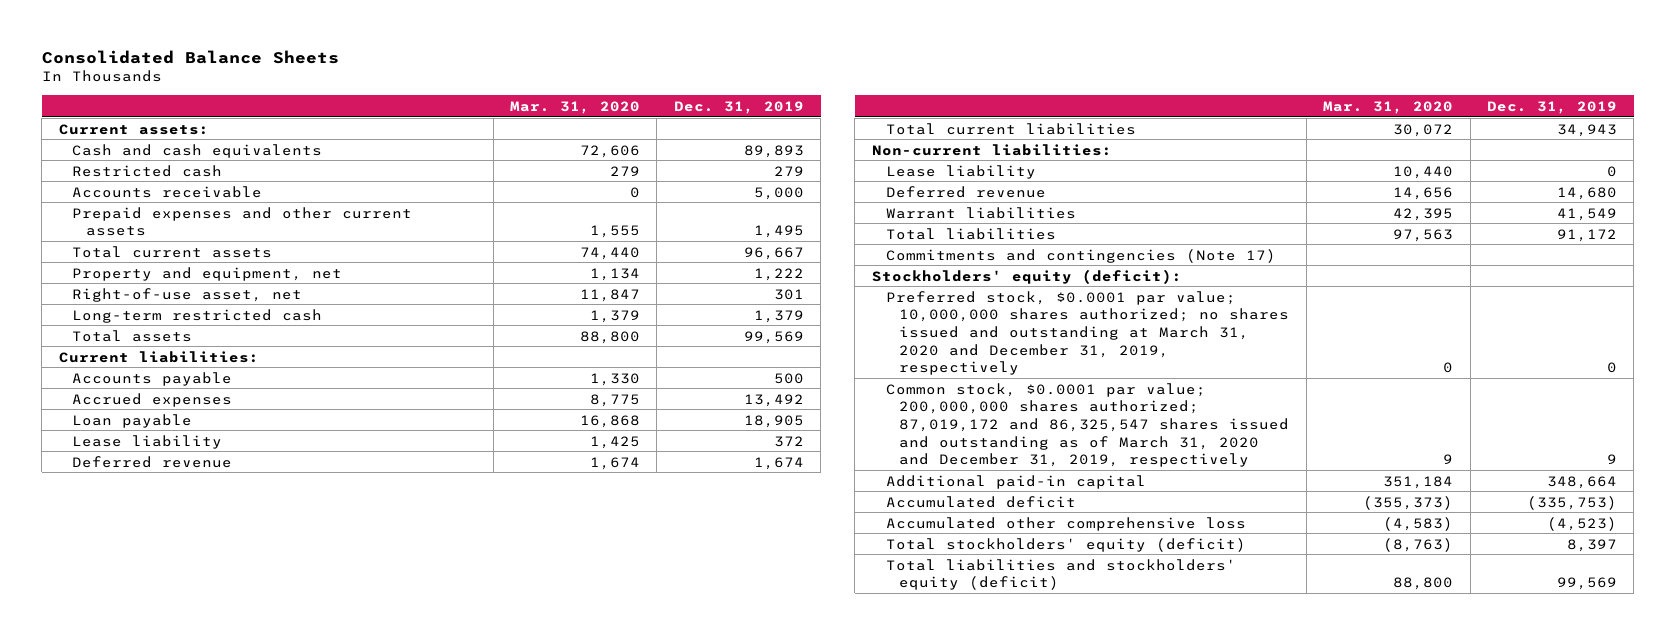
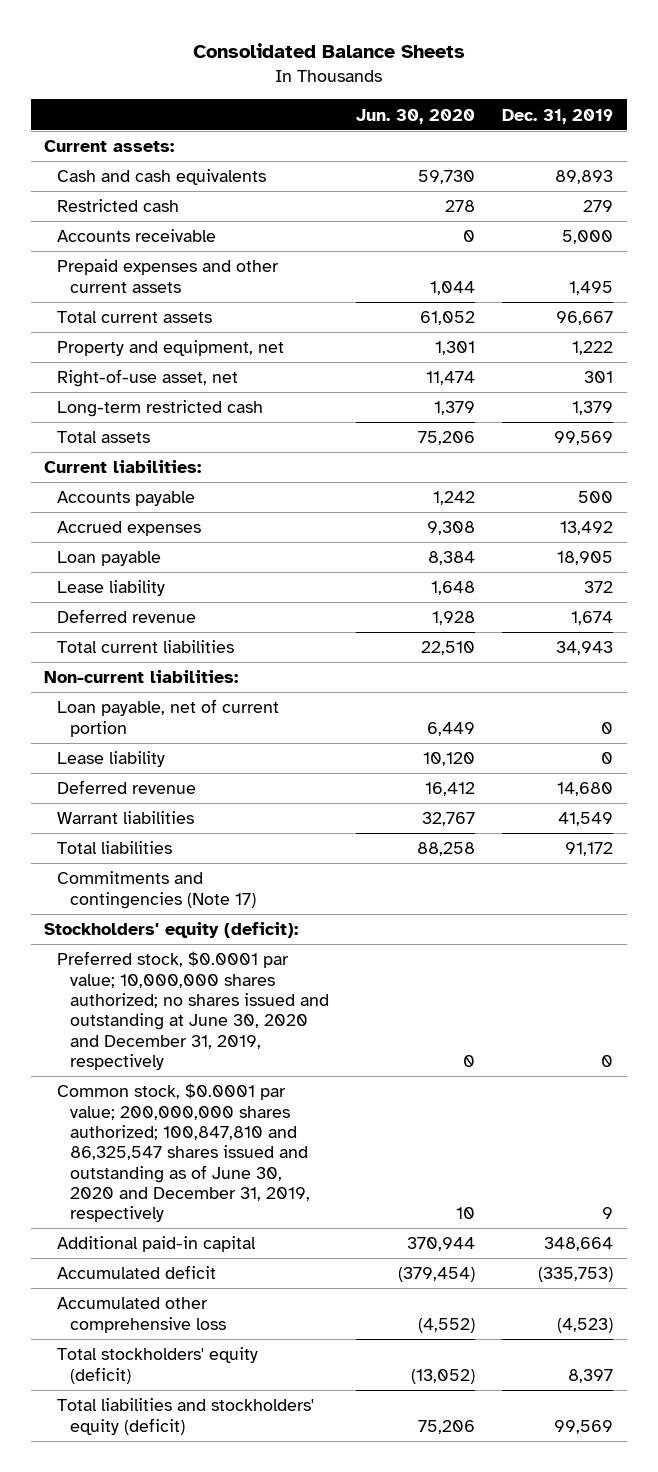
[510,100,641,114] Mar. 31, 2020 -> none
none -> [356,108,476,124] Jun. 30, 2020
none -> [57,699,280,737] Loan payable, net of current portion
[885,290,1290,376] Preferred stock, $0.0001 par value; 10,000,000 shares authorized; no shares issued and outstanding at March 31, 2020 and December 31, 2019, respectively -> [57,951,329,1070] Preferred stock, $0.0001 par value; 10,000,000 shares authorized; no shares issued and outstanding at June 30, 2020 and December 31, 2019, respectively
[885,382,1290,468] Common stock, $0.0001 par value; 200,000,000 shares authorized; 87,019,172 and 86,325,547 shares issued and outstanding as of March 31, 2020 and December 31, 2019, respectively -> [57,1083,310,1223] Common stock, $0.0001 par value; 200,000,000 shares authorized; 100,847,810 and 86,325,547 shares issued and outstanding as of June 30, 2020 and December 31, 2019, respectively

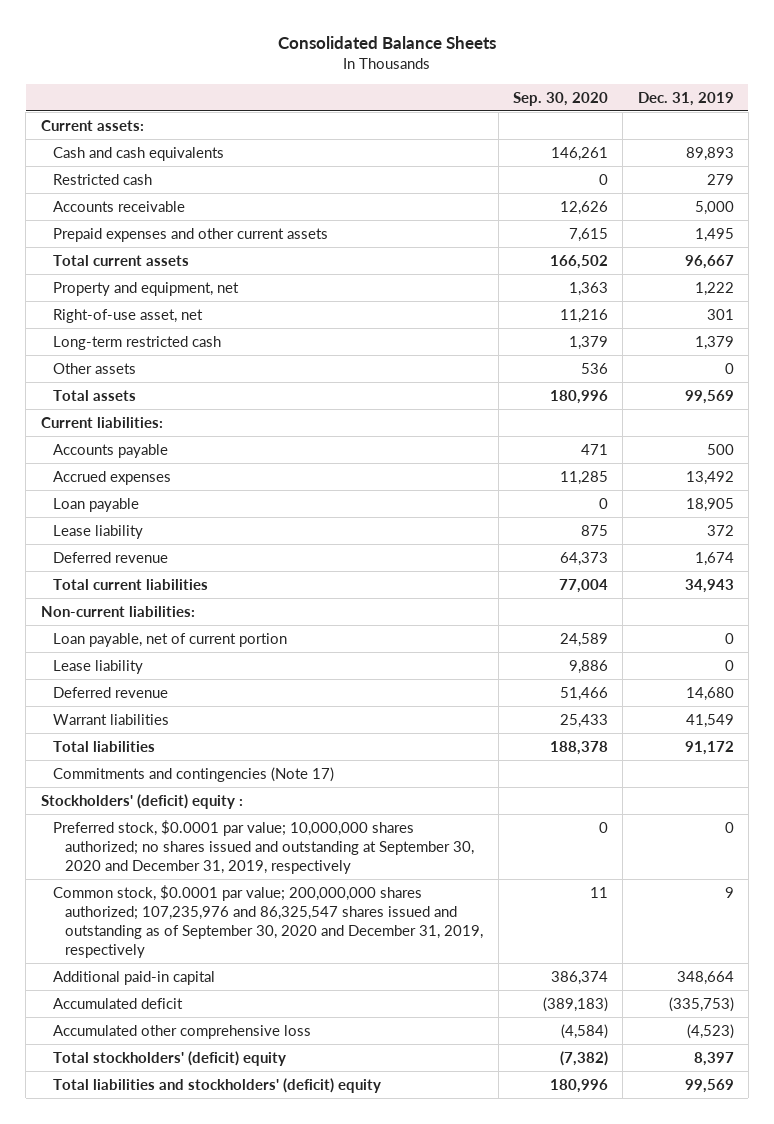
[356,108,476,124] Jun. 30, 2020 -> none
none -> [513,91,609,106] Sep. 30, 2020
none -> [53,362,137,374] Other assets
[44,922,299,939] Stockholders' equity (deficit): -> [40,793,243,809] Stockholders' (deficit) equity :
[57,951,329,1070] Preferred stock, $0.0001 par value; 10,000,000 shares authorized; no shares issued and outstanding at June 30, 2020 and December 31, 2019, respectively -> [53,819,475,874] Preferred stock, $0.0001 par value; 10,000,000 shares authorized; no shares issued and outstanding at September 30, 2020 and December 31, 2019, respectively
[57,1083,310,1223] Common stock, $0.0001 par value; 200,000,000 shares authorized; 100,847,810 and 86,325,547 shares issued and outstanding as of June 30, 2020 and December 31, 2019, respectively -> [53,884,484,959] Common stock, $0.0001 par value; 200,000,000 shares authorized; 107,235,976 and 86,325,547 shares issued and outstanding as of September 30, 2020 and December 31, 2019, respectively
[57,1347,259,1384] Total stockholders' equity (deficit) -> [53,1050,287,1066] Total stockholders' (deficit) equity
[57,1398,315,1435] Total liabilities and stockholders' equity (deficit) -> [53,1077,382,1093] Total liabilities and stockholders' (deficit) equity

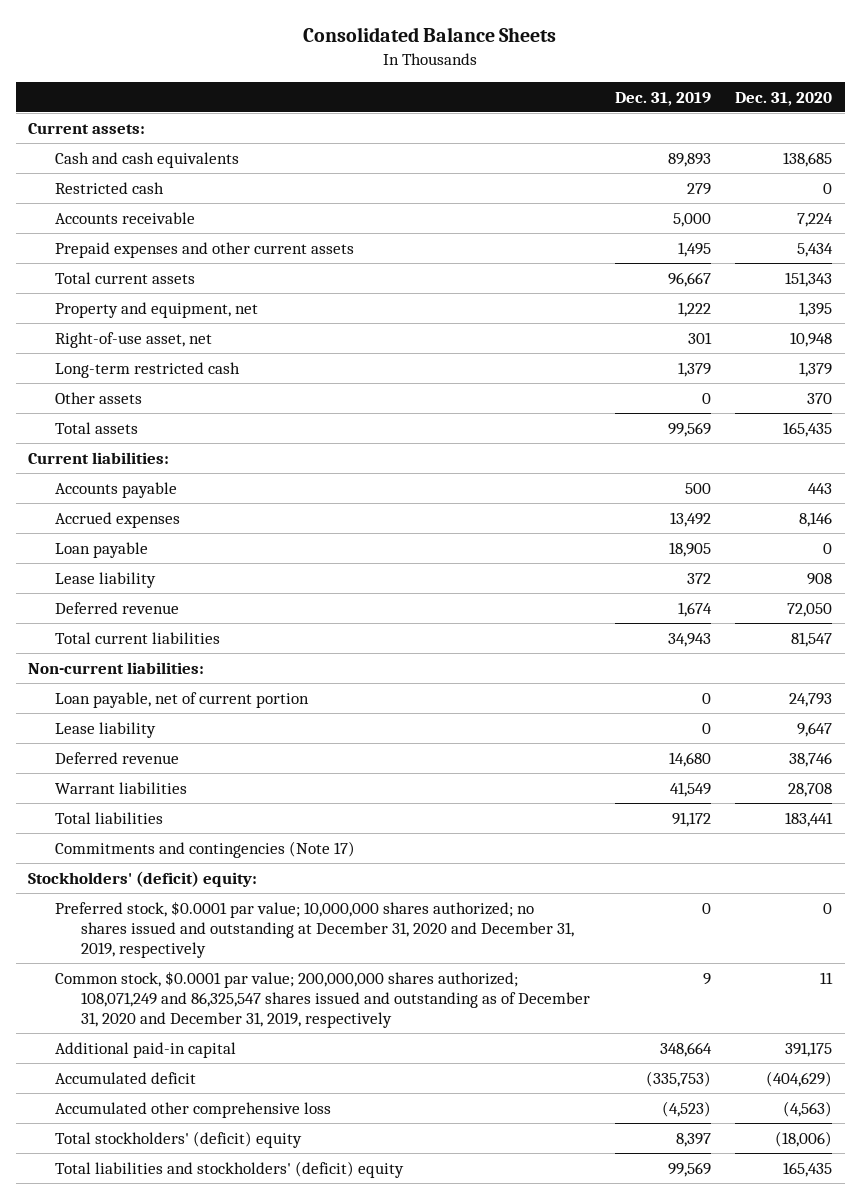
[513,91,609,106] Sep. 30, 2020 -> none
none -> [735,91,833,106] Dec. 31, 2020
[40,793,243,809] Stockholders' (deficit) equity : -> [28,870,258,887] Stockholders' (deficit) equity:
[53,819,475,874] Preferred stock, $0.0001 par value; 10,000,000 shares authorized; no shares issued and outstanding at September 30, 2020 and December 31, 2019, respectively -> [54,900,575,958] Preferred stock, $0.0001 par value; 10,000,000 shares authorized; no shares issued and outstanding at December 31, 2020 and December 31, 2019, respectively
[53,884,484,959] Common stock, $0.0001 par value; 200,000,000 shares authorized; 107,235,976 and 86,325,547 shares issued and outstanding as of September 30, 2020 and December 31, 2019, respectively -> [54,970,591,1028] Common stock, $0.0001 par value; 200,000,000 shares authorized; 108,071,249 and 86,325,547 shares issued and outstanding as of December 31, 2020 and December 31, 2019, respectively

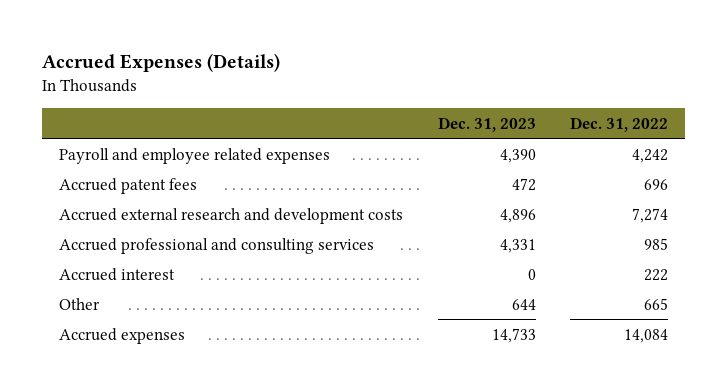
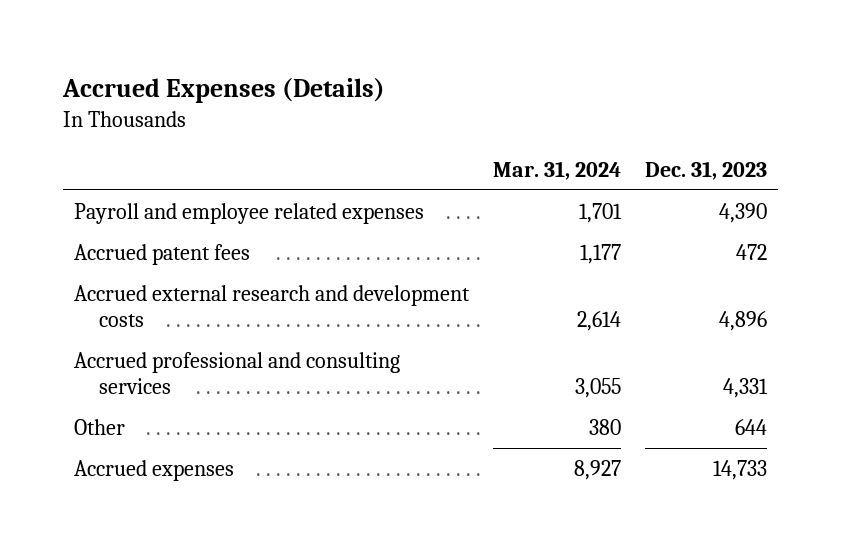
[569,116,668,132] Dec. 31, 2022 -> none
none -> [493,160,622,180] Mar. 31, 2024
[59,267,176,281] Accrued interest -> none

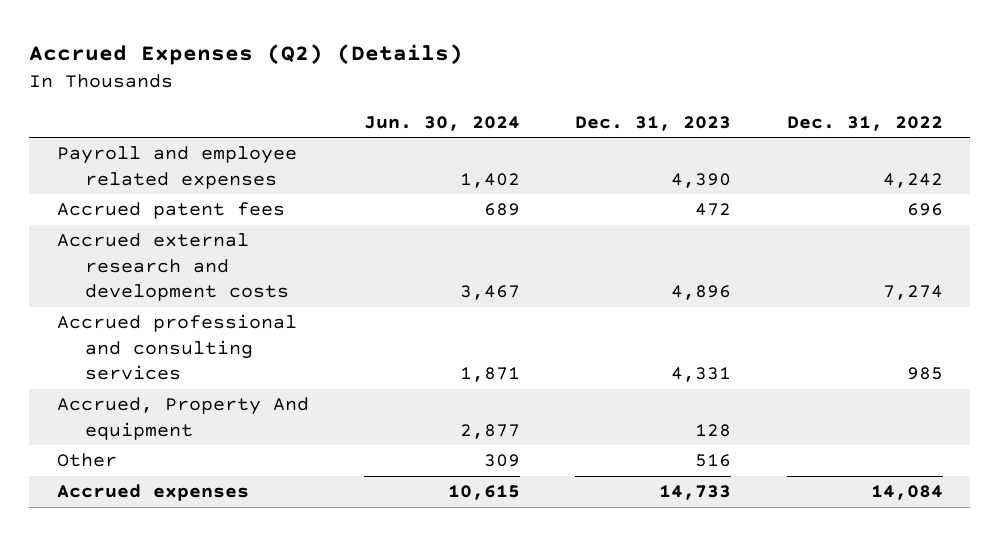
[61,77,385,103] Accrued Expenses (Details) -> [29,44,464,66] Accrued Expenses (Q2) (Details)
[493,160,622,180] Mar. 31, 2024 -> none
none -> [364,115,521,131] Jun. 30, 2024
none -> [786,115,943,131] Dec. 31, 2022
none -> [56,397,309,440] Accrued, Property And equipment
[734,419,767,436] 644 -> [695,454,732,468] 516

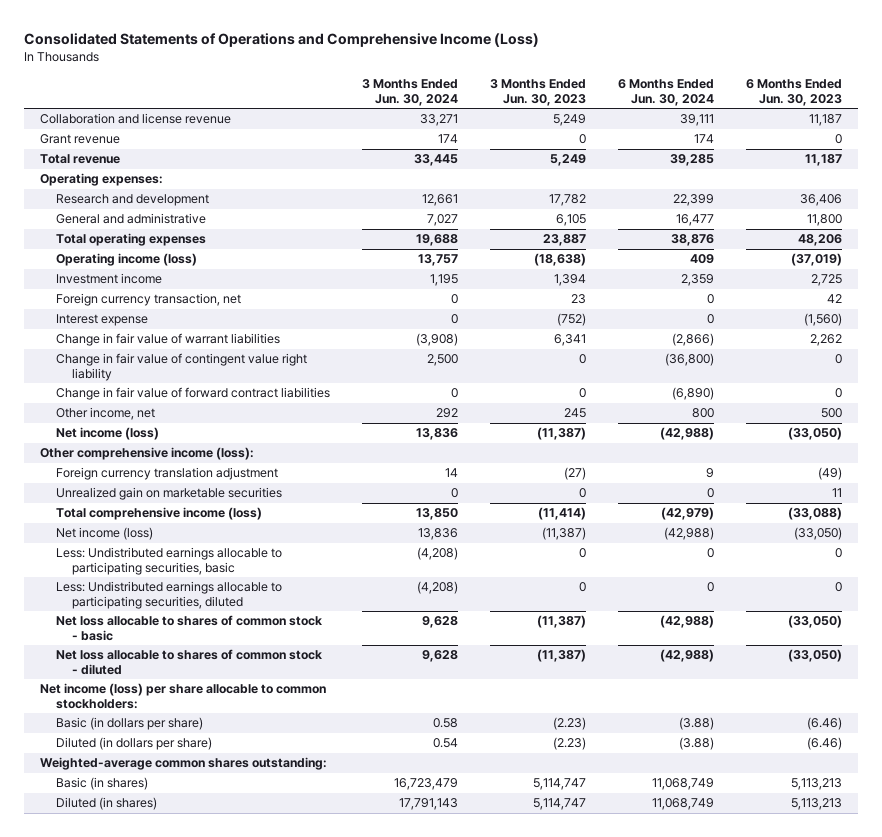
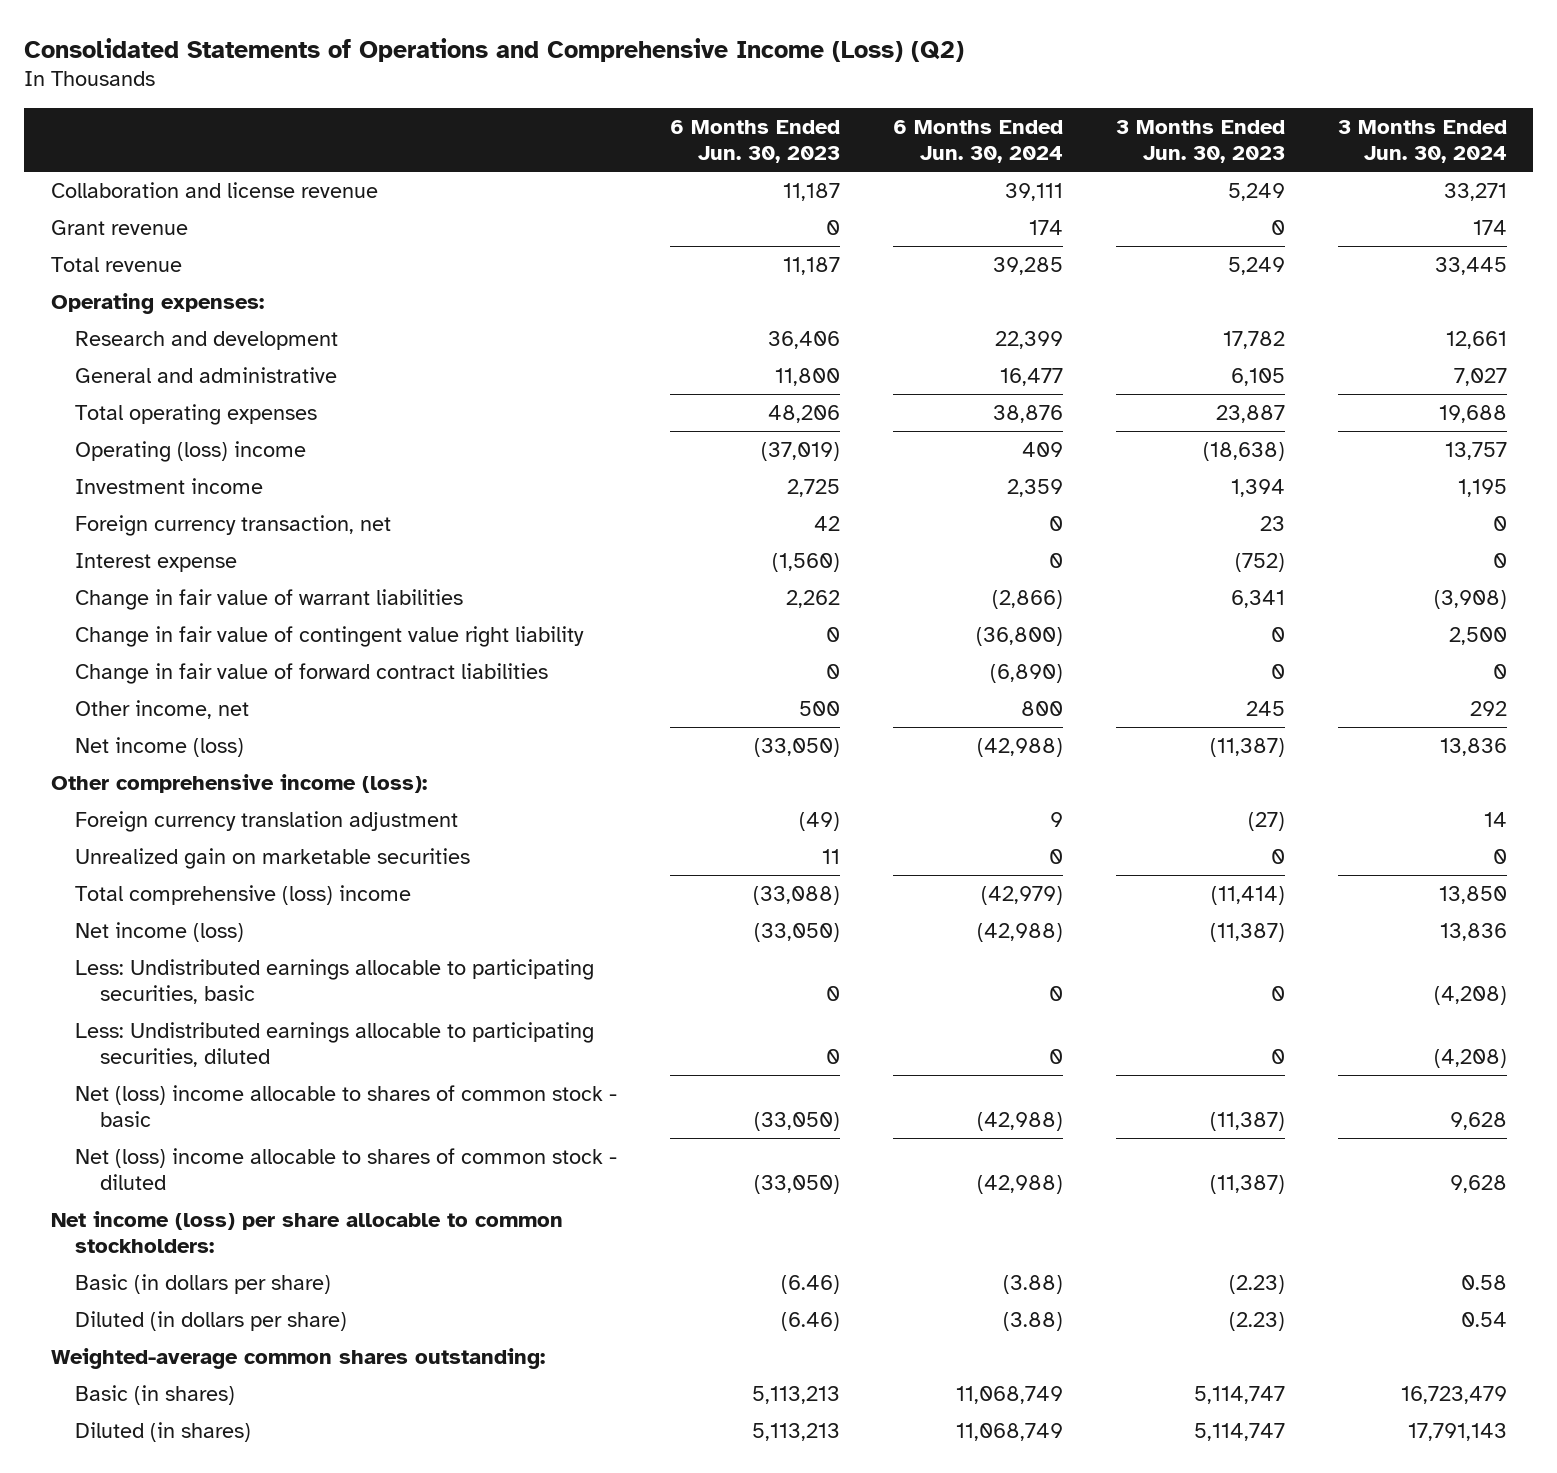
[24,32,540,47] Consolidated Statements of Operations and Comprehensive Income (Loss) -> [24,37,965,62] Consolidated Statements of Operations and Comprehensive Income (Loss) (Q2)
[56,253,198,267] Operating income (loss) -> [75,440,307,462] Operating (loss) income
[56,507,263,521] Total comprehensive income (loss) -> [75,884,412,905] Total comprehensive (loss) income
[56,615,323,642] Net loss allocable to shares of common stock - basic -> [75,1084,618,1128] Net (loss) income allocable to shares of common stock - basic
[56,649,323,676] Net loss allocable to shares of common stock - diluted -> [75,1147,618,1191] Net (loss) income allocable to shares of common stock - diluted

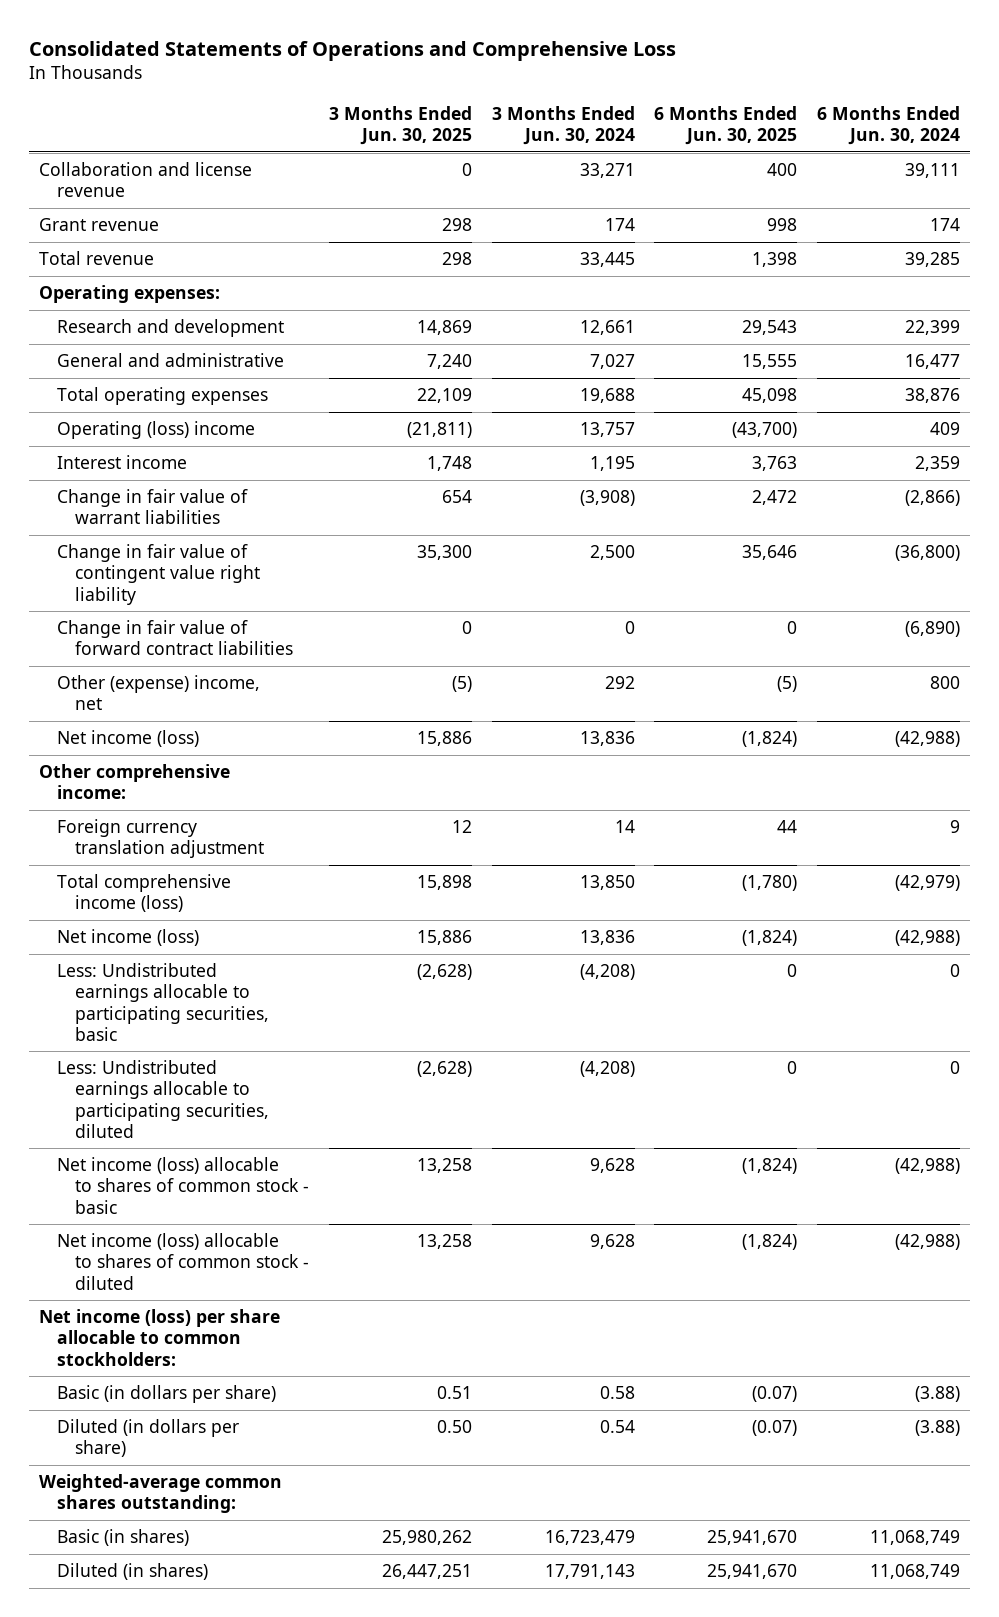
[24,37,965,62] Consolidated Statements of Operations and Comprehensive Income (Loss) (Q2) -> [28,40,676,61] Consolidated Statements of Operations and Comprehensive Loss
[670,119,841,163] 6 Months Ended Jun. 30, 2023 -> none
[1115,119,1285,163] 3 Months Ended Jun. 30, 2023 -> none
none -> [329,106,473,146] 3 Months Ended Jun. 30, 2025
none -> [654,106,798,146] 6 Months Ended Jun. 30, 2025
[75,514,392,536] Foreign currency transaction, net -> none
[75,552,238,572] Interest expense -> none
[75,477,264,494] Investment income -> [57,455,188,470] Interest income
[75,699,250,719] Other income, net -> [57,675,261,711] Other (expense) income, net
[50,773,427,793] Other comprehensive income (loss): -> [38,764,230,800] Other comprehensive income:
[75,847,471,869] Unrealized gain on marketable securities -> none
[75,884,412,905] Total comprehensive (loss) income -> [57,874,232,913] Total comprehensive income (loss)
[75,1084,618,1128] Net (loss) income allocable to shares of common stock - basic -> [57,1157,310,1214] Net income (loss) allocable to shares of common stock - basic
[75,1147,618,1191] Net (loss) income allocable to shares of common stock - diluted -> [57,1233,310,1290] Net income (loss) allocable to shares of common stock - diluted

